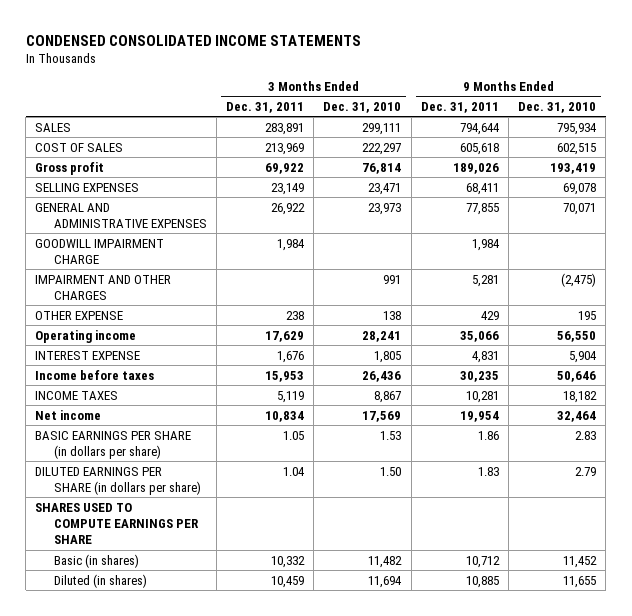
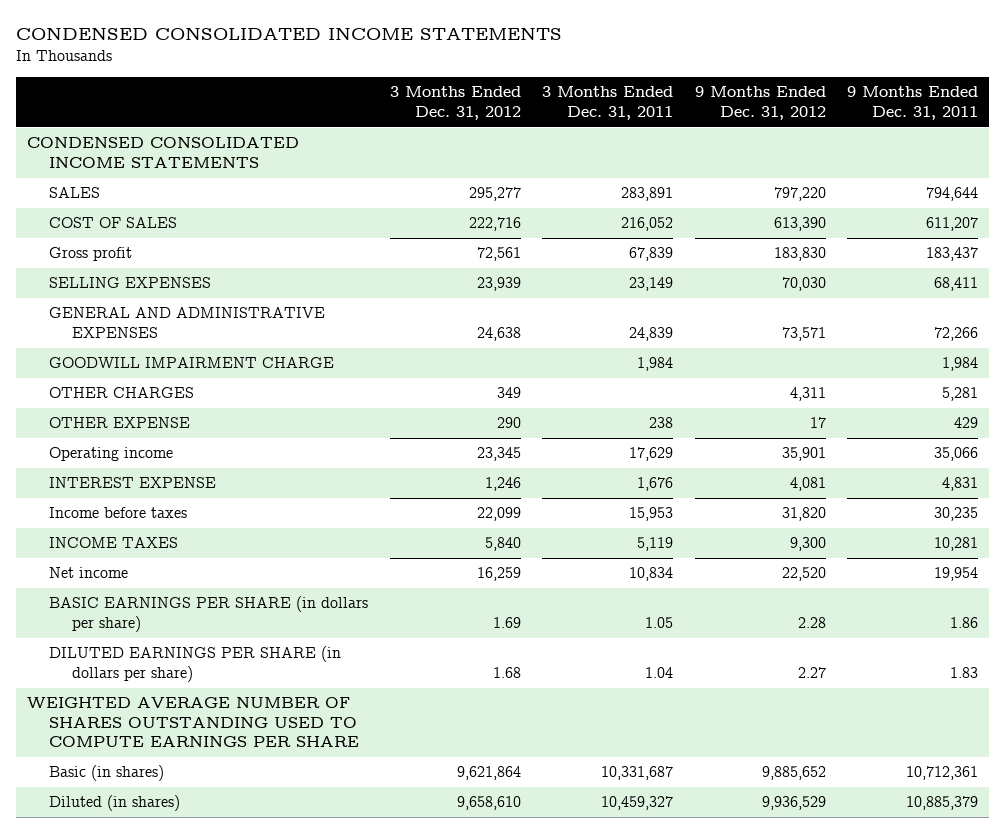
[323,102,402,114] Dec. 31, 2010 -> none
[518,102,597,114] Dec. 31, 2010 -> none
none -> [389,86,521,120] 3 Months Ended Dec. 31, 2012
none -> [694,86,826,120] 9 Months Ended Dec. 31, 2012
none -> [26,137,299,168] CONDENSED CONSOLIDATED INCOME STATEMENTS
[265,142,305,155] 213,969 -> [621,217,674,232] 216,052
[459,142,499,155] 605,618 -> [926,217,979,232] 611,207
[265,162,305,174] 69,922 -> [629,247,674,262] 67,839
[452,162,499,174] 189,026 -> [926,247,979,262] 183,437
[271,202,306,215] 26,922 -> [629,326,674,341] 24,839
[465,202,499,215] 77,855 -> [934,326,979,341] 72,266
[35,274,172,300] IMPAIRMENT AND OTHER CHARGES -> [49,387,195,399] OTHER CHARGES
[35,502,199,545] SHARES USED TO COMPUTE EARNINGS PER SHARE -> [26,697,360,748] WEIGHTED AVERAGE NUMBER OF SHARES OUTSTANDING USED TO COMPUTE EARNINGS PER SHARE
[271,555,306,568] 10,332 -> [601,766,674,781] 10,331,687
[465,555,500,568] 10,712 -> [906,766,979,781] 10,712,361
[271,575,305,588] 10,459 -> [601,796,674,811] 10,459,327
[465,575,499,588] 10,885 -> [906,796,979,811] 10,885,379

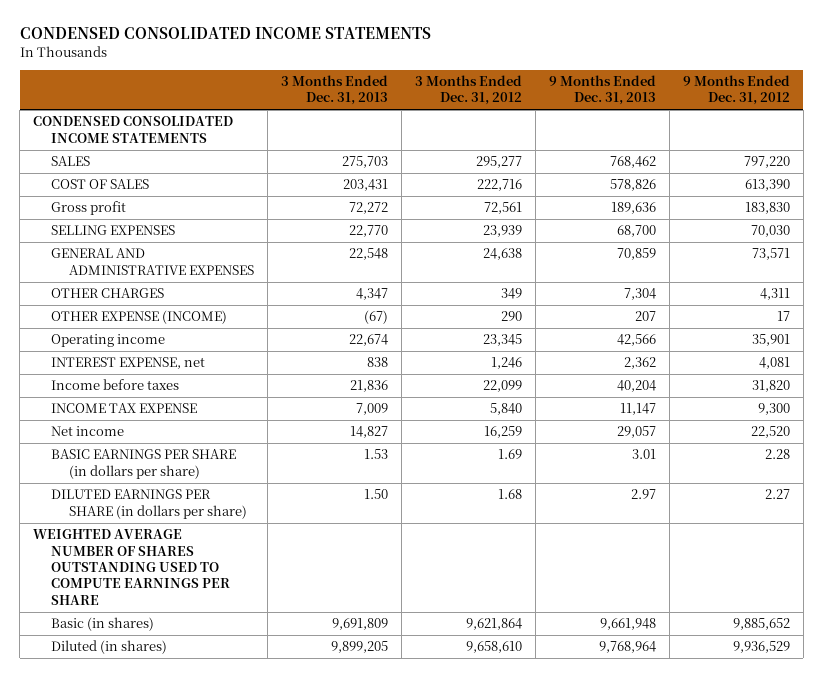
[542,86,674,120] 3 Months Ended Dec. 31, 2011 -> none
[847,86,979,120] 9 Months Ended Dec. 31, 2011 -> none
none -> [280,74,388,106] 3 Months Ended Dec. 31, 2013
none -> [548,74,656,106] 9 Months Ended Dec. 31, 2013
[49,357,335,369] GOODWILL IMPAIRMENT CHARGE -> none
[49,417,191,429] OTHER EXPENSE -> [50,310,227,325] OTHER EXPENSE (INCOME)
[49,477,217,489] INTEREST EXPENSE -> [50,357,205,370] INTEREST EXPENSE, net
[49,537,179,549] INCOME TAXES -> [50,403,197,414] INCOME TAX EXPENSE

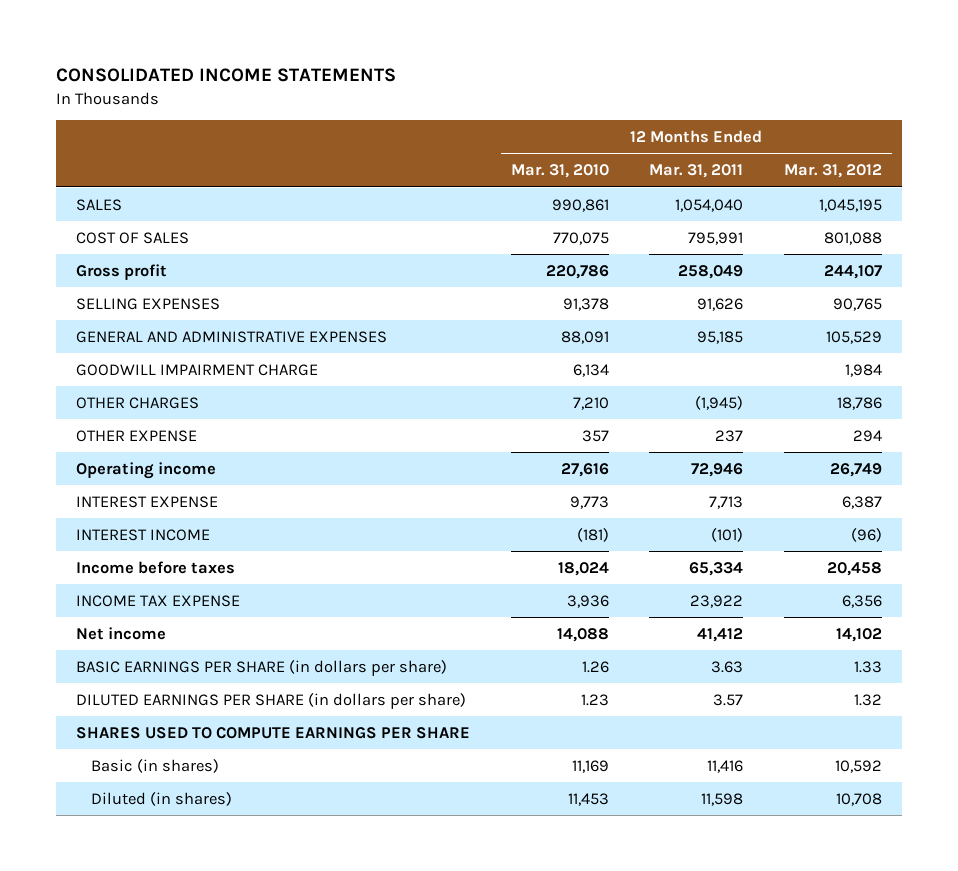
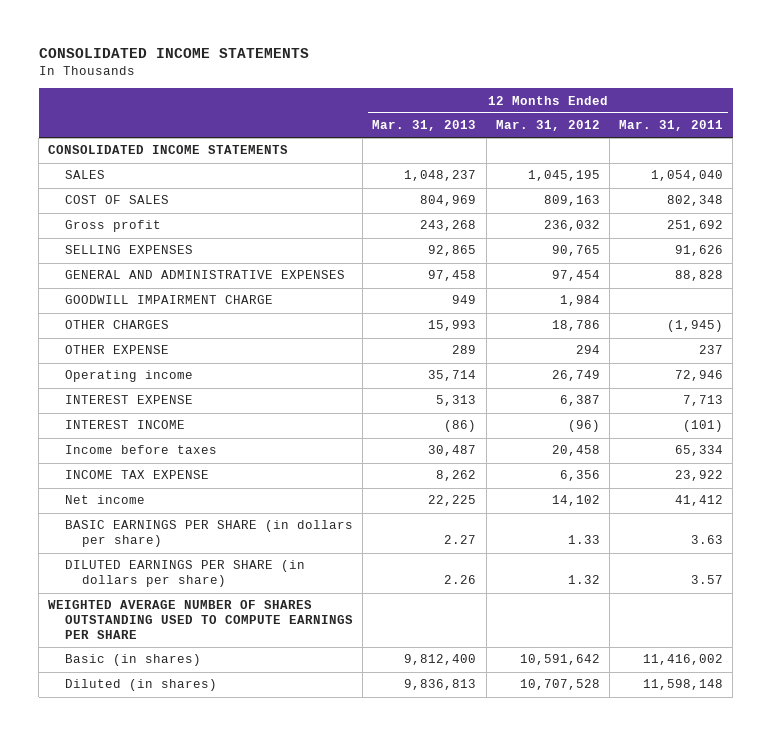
[510,164,609,179] Mar. 31, 2010 -> none
none -> [372,120,477,132] Mar. 31, 2013
none -> [48,145,289,155] CONSOLIDATED INCOME STATEMENTS
[688,231,744,245] 795,991 -> [666,195,723,207] 802,348
[823,231,882,245] 801,088 -> [543,195,600,207] 809,163
[678,264,744,279] 258,049 -> [666,220,723,232] 251,692
[823,264,882,279] 244,107 -> [543,220,600,232] 236,032
[697,330,744,344] 95,185 -> [674,270,723,282] 88,828
[825,330,882,344] 105,529 -> [551,270,600,282] 97,454
[76,726,471,739] SHARES USED TO COMPUTE EARNINGS PER SHARE -> [48,600,354,640] WEIGHTED AVERAGE NUMBER OF SHARES OUTSTANDING USED TO COMPUTE EARNINGS PER SHARE
[707,759,744,773] 11,416 -> [642,654,723,666] 11,416,002
[834,759,882,773] 10,592 -> [519,654,600,666] 10,591,642
[701,792,744,806] 11,598 -> [642,679,723,691] 11,598,148
[835,792,882,806] 10,708 -> [519,679,600,691] 10,707,528

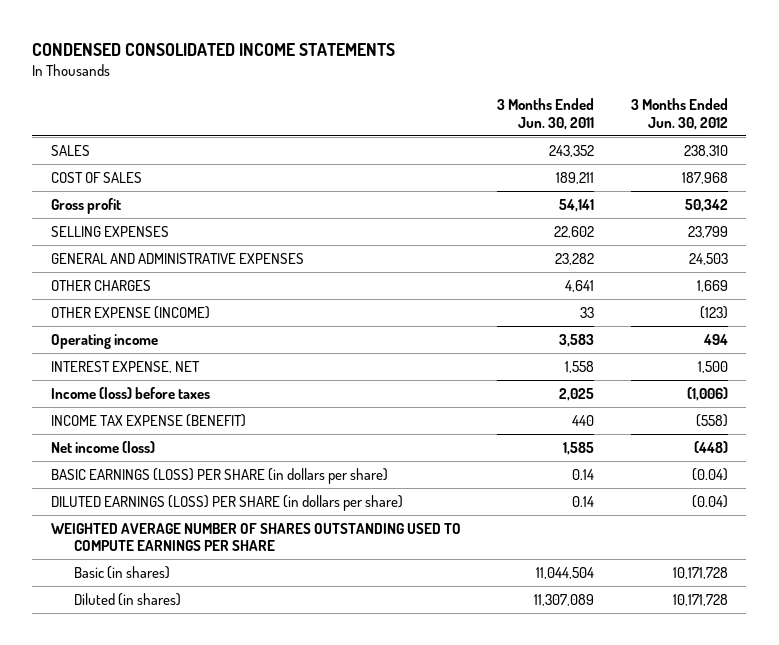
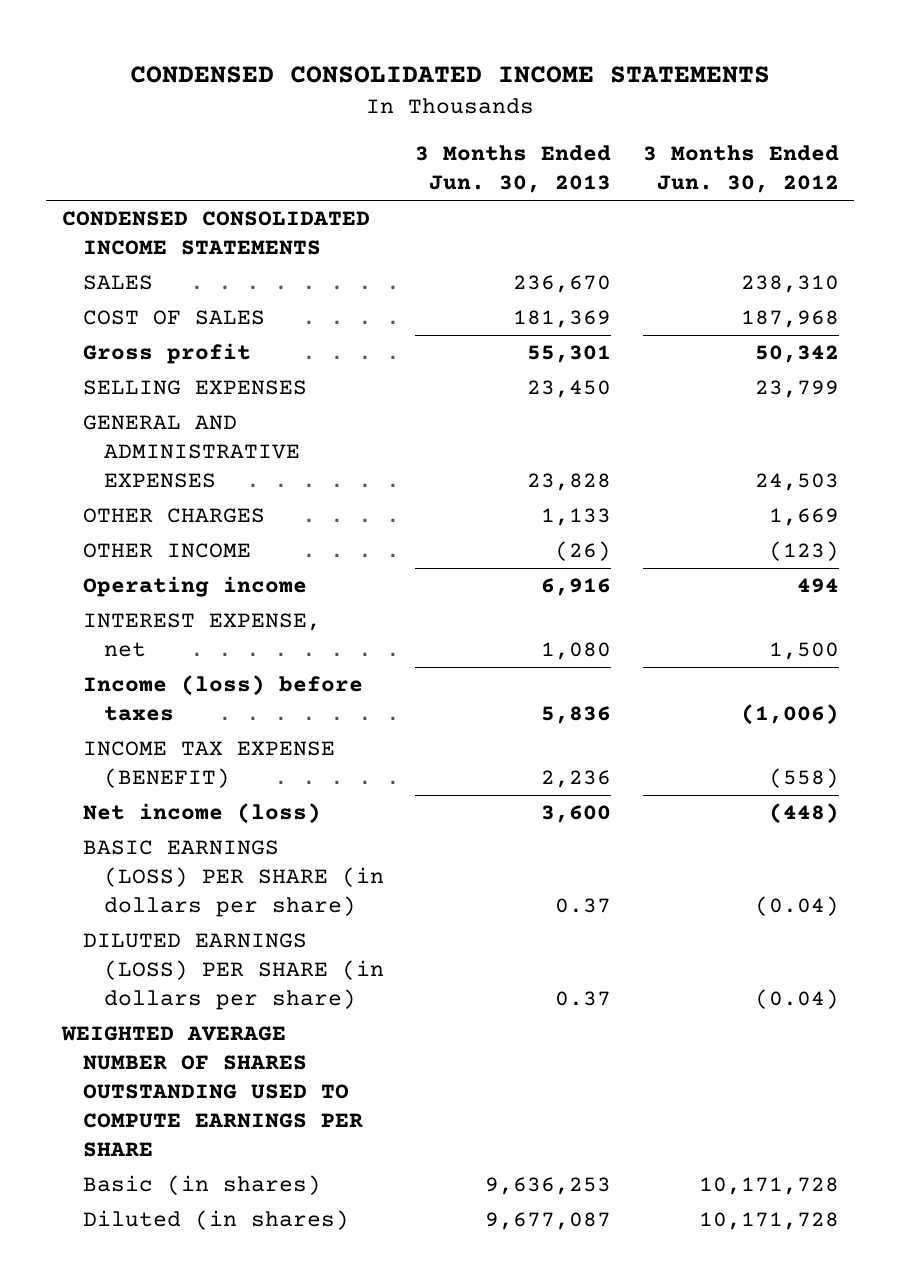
[497,98,595,130] 3 Months Ended Jun. 30, 2011 -> none
none -> [415,145,612,194] 3 Months Ended Jun. 30, 2013
none -> [61,211,370,256] CONDENSED CONSOLIDATED INCOME STATEMENTS
[50,305,210,319] OTHER EXPENSE (INCOME) -> [82,543,251,559] OTHER INCOME
[50,360,200,373] INTEREST EXPENSE, NET -> [82,613,321,658] INTEREST EXPENSE, net

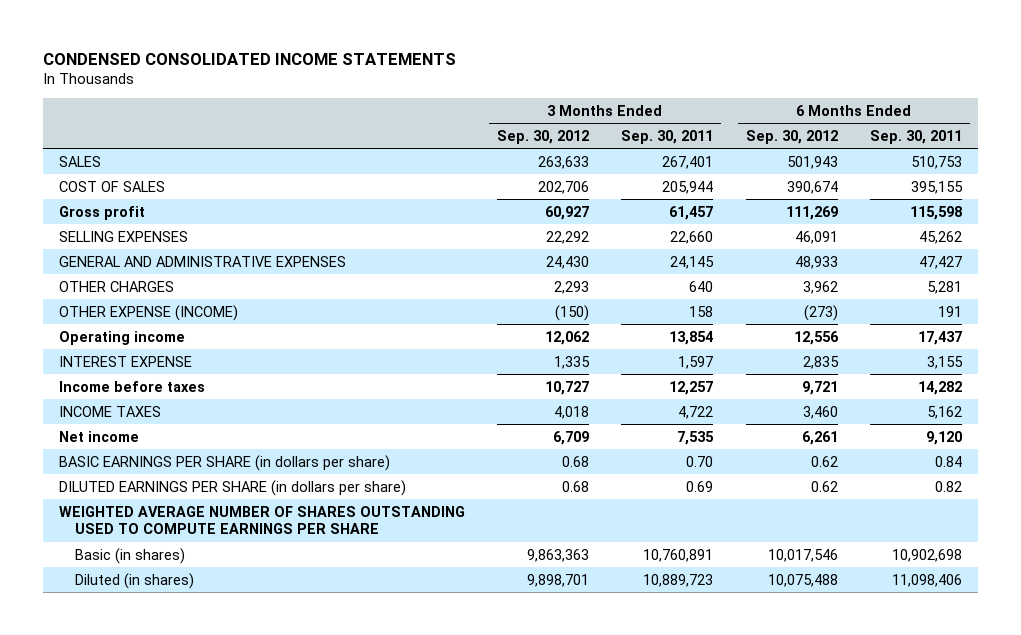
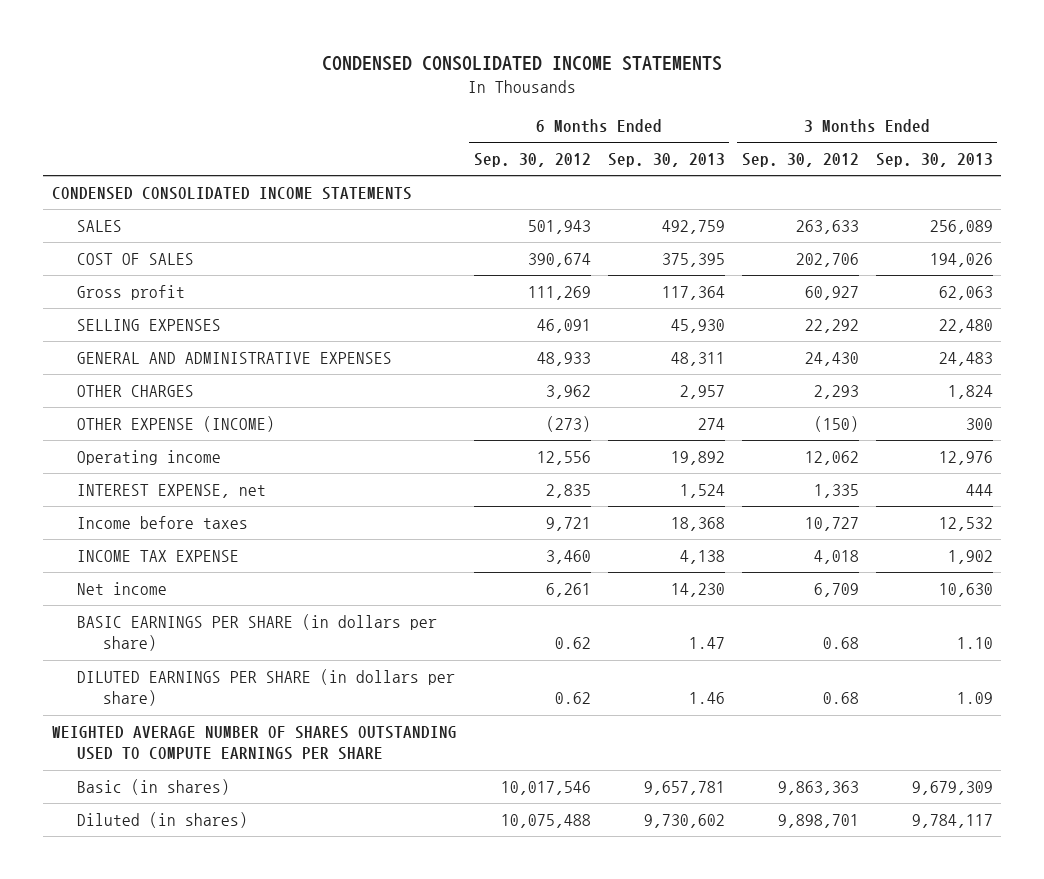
[621,129,714,144] Sep. 30, 2011 -> none
[869,129,962,144] Sep. 30, 2011 -> none
none -> [607,153,725,168] Sep. 30, 2013
none -> [875,153,993,168] Sep. 30, 2013
none -> [51,186,412,200] CONDENSED CONSOLIDATED INCOME STATEMENTS
[58,355,192,367] INTEREST EXPENSE -> [77,483,267,498] INTEREST EXPENSE, net
[58,405,161,417] INCOME TAXES -> [77,549,240,562] INCOME TAX EXPENSE

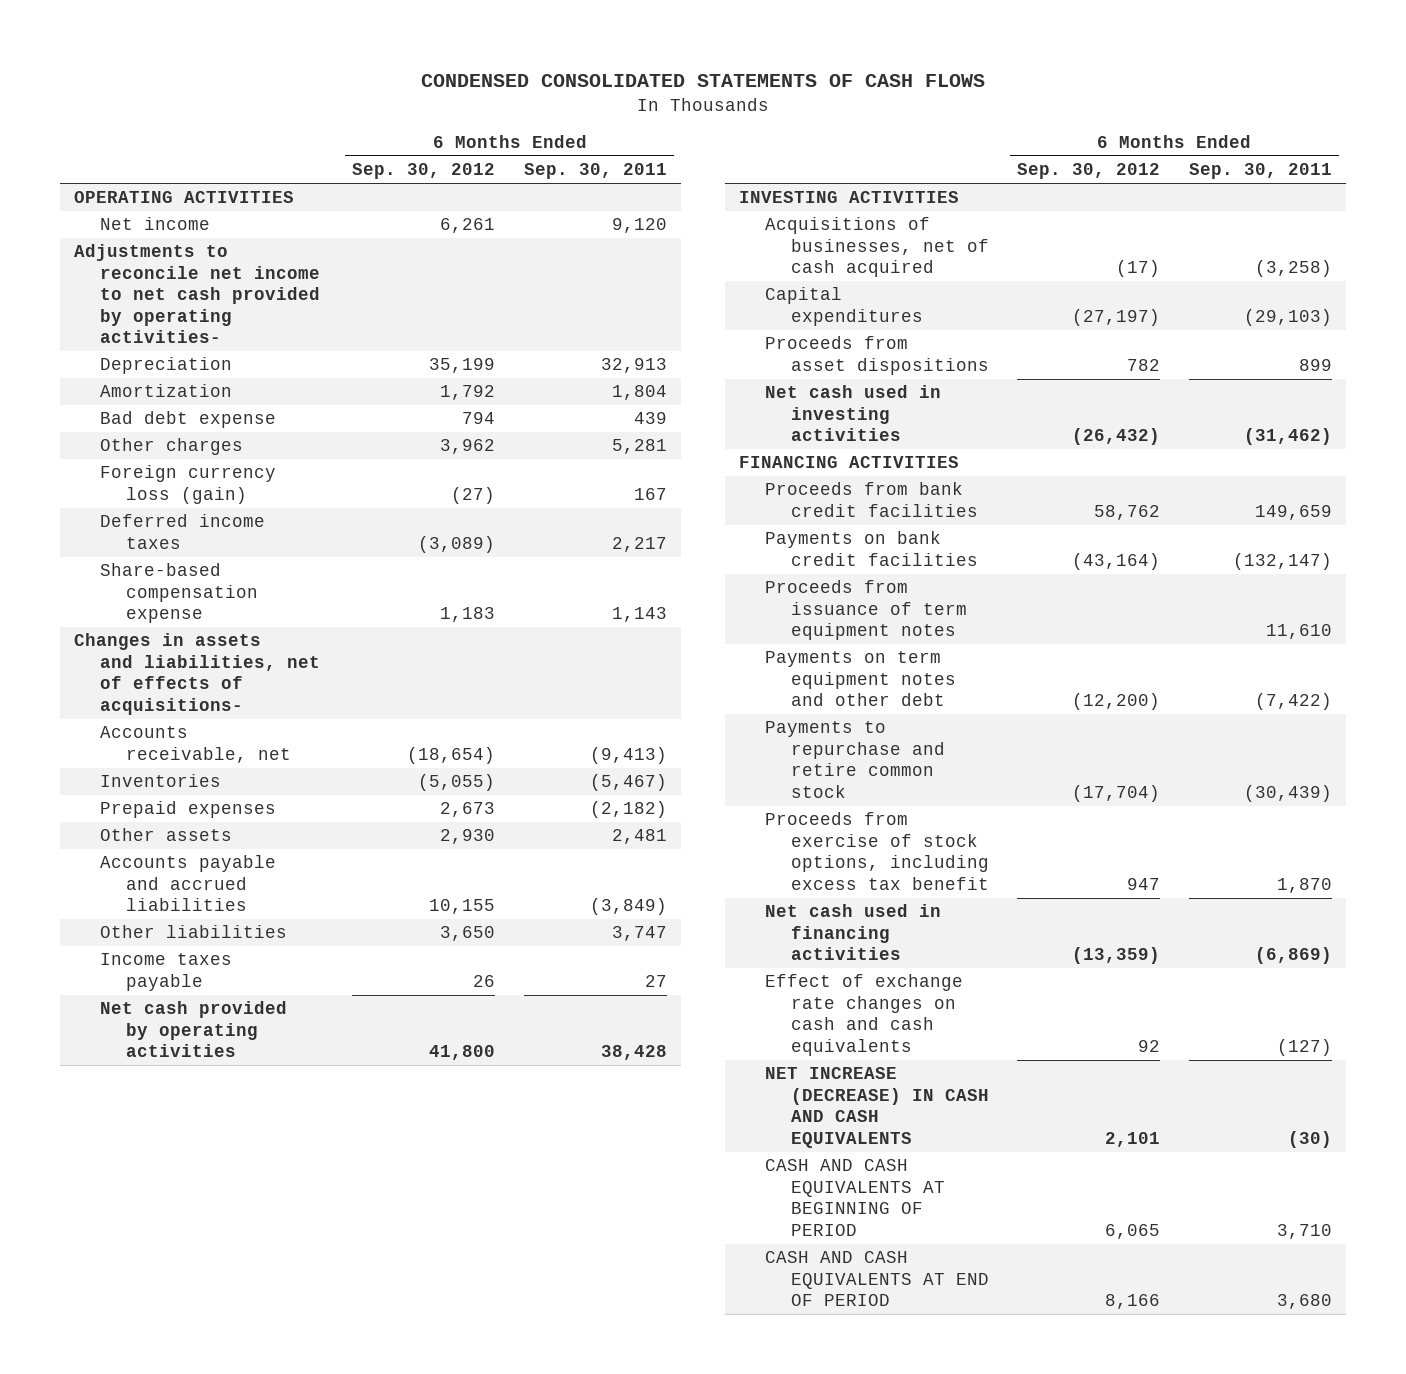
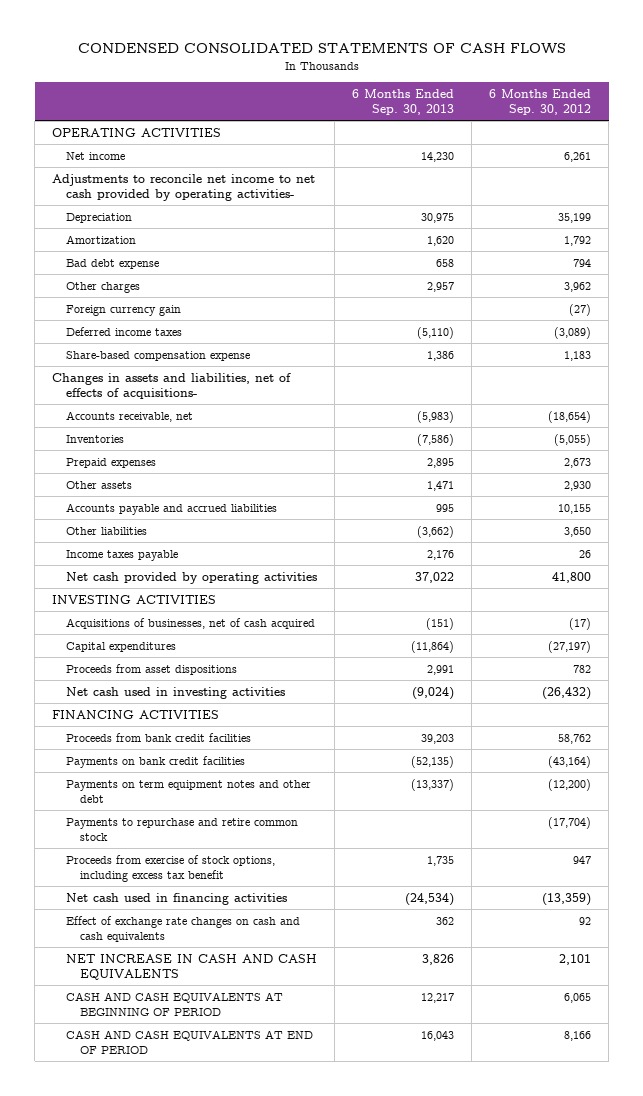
[523,163,667,180] Sep. 30, 2011 -> none
none -> [352,88,455,115] 6 Months Ended Sep. 30, 2013
[100,465,277,504] Foreign currency loss (gain) -> [66,304,182,316] Foreign currency gain
[765,580,968,641] Proceeds from issuance of term equipment notes -> none
[765,1067,990,1148] NET INCREASE (DECREASE) IN CASH AND CASH EQUIVALENTS -> [66,953,318,980] NET INCREASE IN CASH AND CASH EQUIVALENTS

